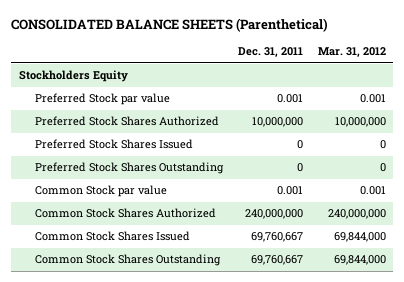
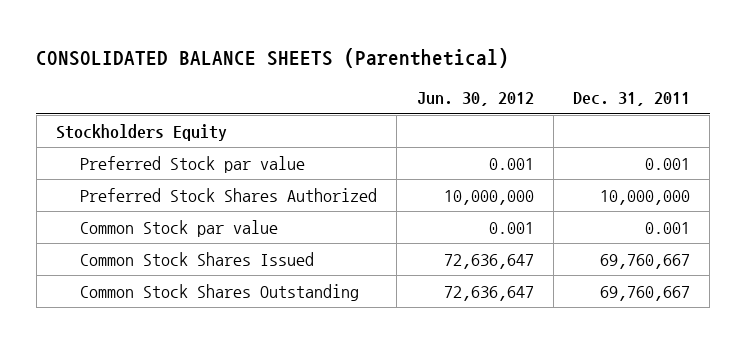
[317,47,386,58] Mar. 31, 2012 -> none
none -> [416,92,534,107] Jun. 30, 2012
[35,139,194,150] Preferred Stock Shares Issued -> none
[35,162,225,175] Preferred Stock Shares Outstanding -> none
[35,208,217,219] Common Stock Shares Authorized -> none

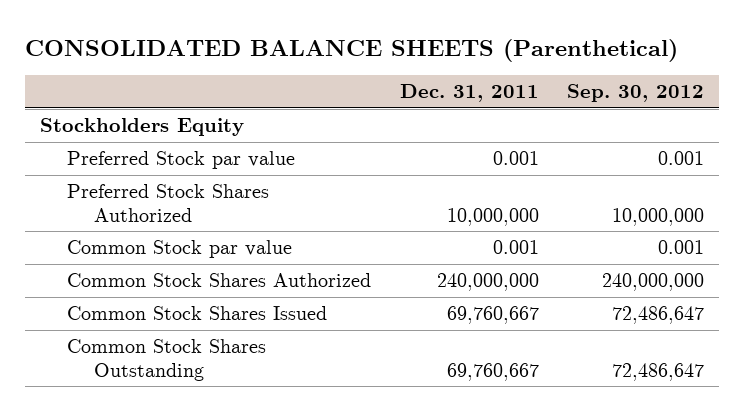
[416,92,534,107] Jun. 30, 2012 -> none
none -> [567,83,705,102] Sep. 30, 2012
none -> [66,272,371,287] Common Stock Shares Authorized

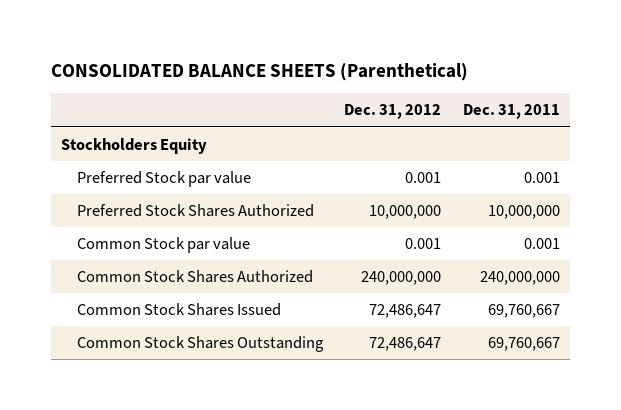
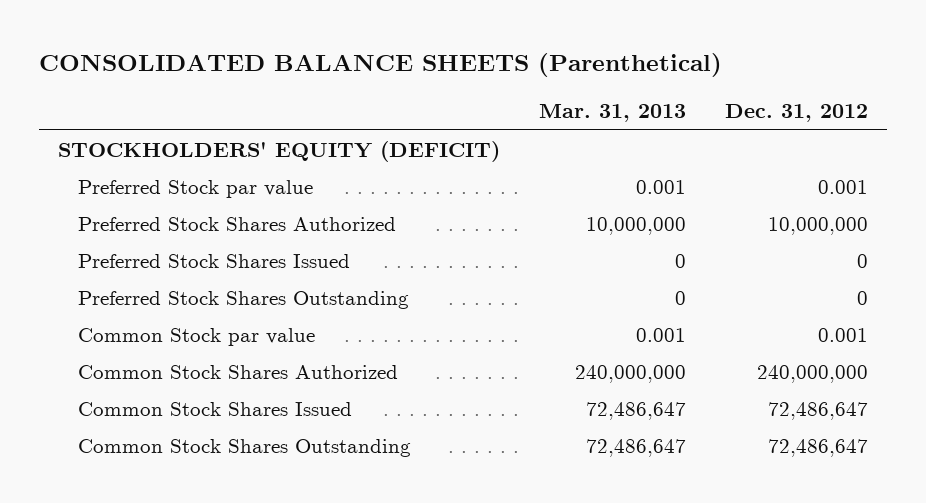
[462,104,560,120] Dec. 31, 2011 -> none
none -> [538,104,686,123] Mar. 31, 2013
[61,138,208,155] Stockholders Equity -> [58,140,501,162] STOCKHOLDERS' EQUITY (DEFICIT)
none -> [78,253,351,268] Preferred Stock Shares Issued
none -> [78,290,410,309] Preferred Stock Shares Outstanding

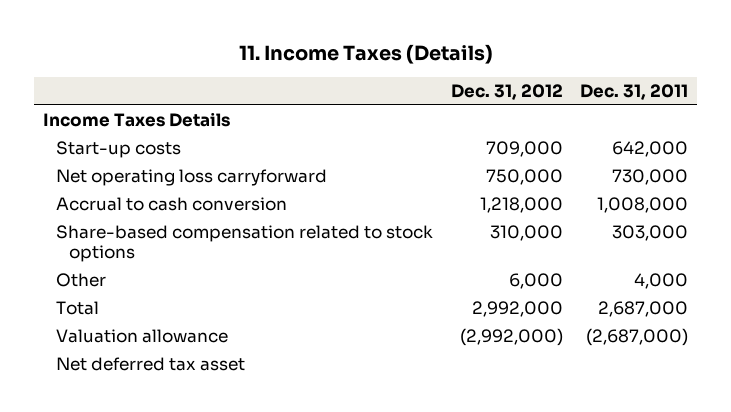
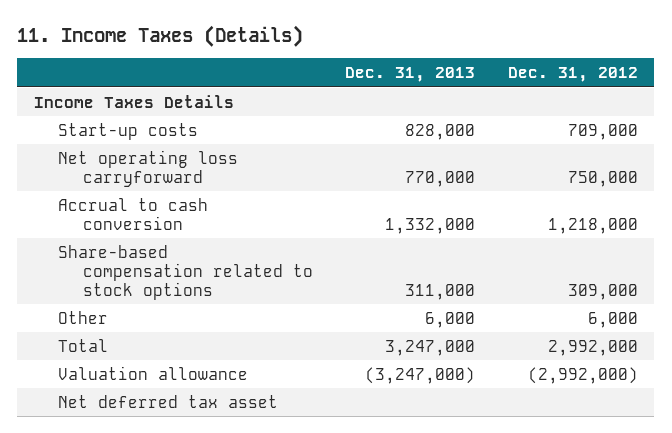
[580,84,689,101] Dec. 31, 2011 -> none
none -> [345,67,476,83] Dec. 31, 2013
[489,225,563,242] 310,000 -> [568,283,639,300] 309,000

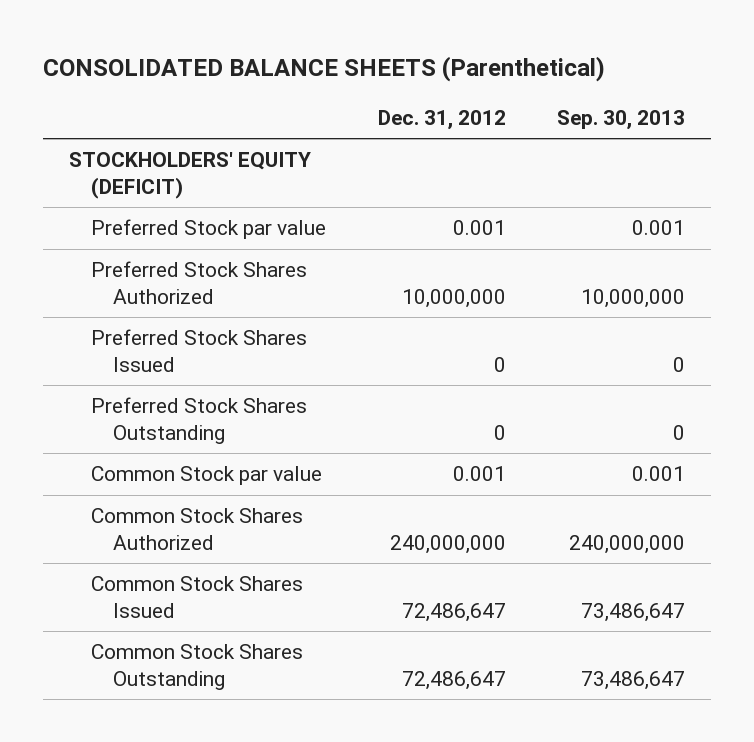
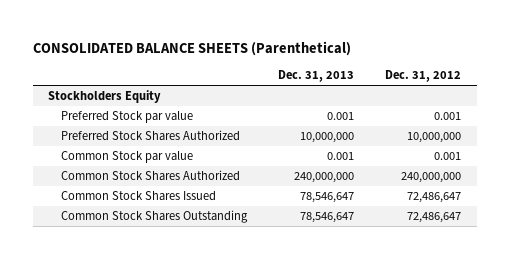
[557,109,686,130] Sep. 30, 2013 -> none
none -> [277,70,354,83] Dec. 31, 2013
[68,152,311,199] STOCKHOLDERS' EQUITY (DEFICIT) -> [48,90,162,104] Stockholders Equity
[91,329,308,372] Preferred Stock Shares Issued -> none
[91,397,308,444] Preferred Stock Shares Outstanding -> none

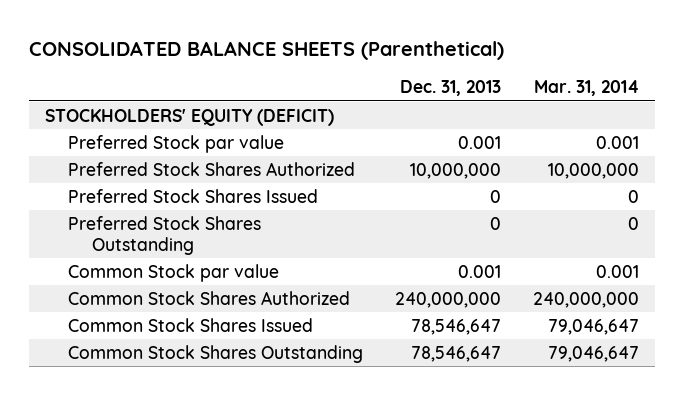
[384,70,461,83] Dec. 31, 2012 -> none
none -> [533,79,639,96] Mar. 31, 2014
[48,90,162,104] Stockholders Equity -> [44,108,334,126] STOCKHOLDERS' EQUITY (DEFICIT)
none -> [68,188,319,203] Preferred Stock Shares Issued
none -> [68,215,262,255] Preferred Stock Shares Outstanding

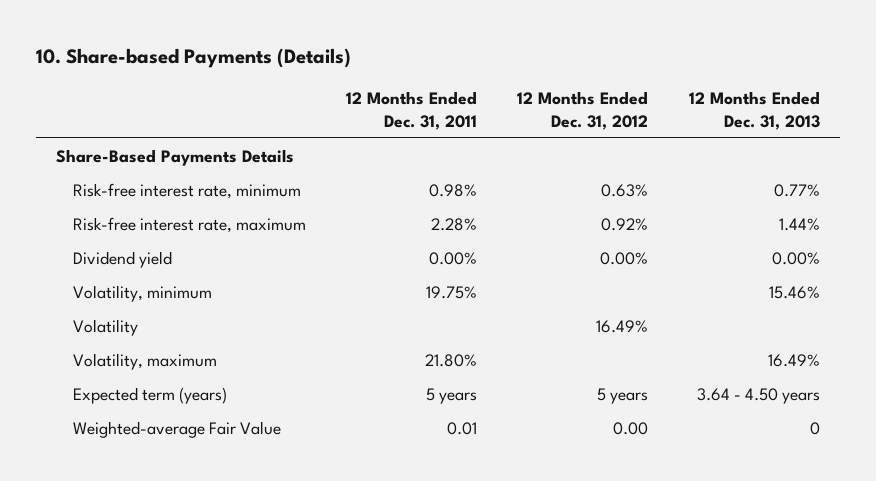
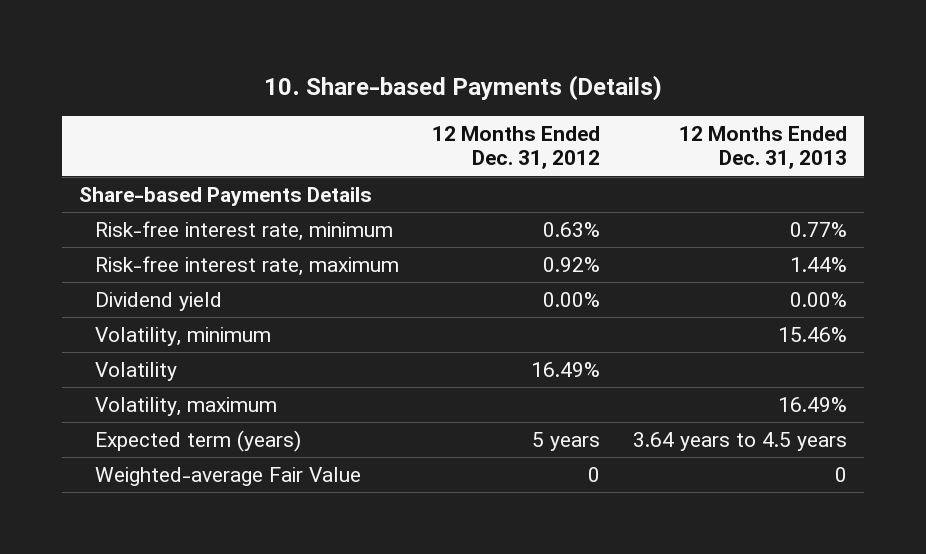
[346,90,478,130] 12 Months Ended Dec. 31, 2011 -> none
[55,148,294,166] Share-Based Payments Details -> [78,186,372,206] Share-based Payments Details
[696,387,820,404] 3.64 - 4.50 years -> [633,431,848,451] 3.64 years to 4.5 years
[613,421,649,435] 0.00 -> [588,466,601,482] 0

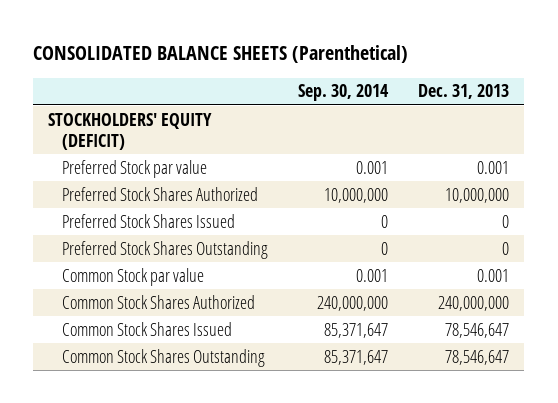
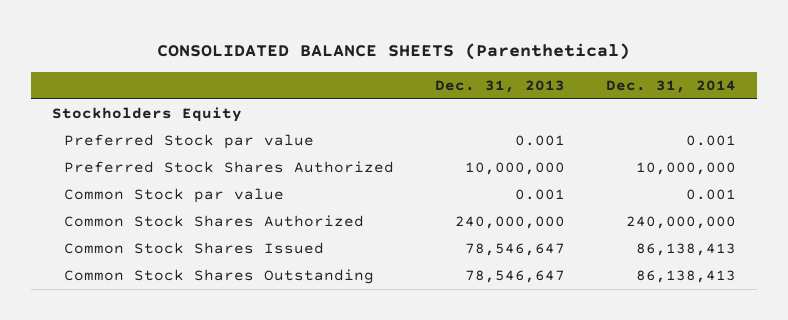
[298,84,390,102] Sep. 30, 2014 -> none
none -> [606,79,737,93] Dec. 31, 2014
[48,112,213,150] STOCKHOLDERS' EQUITY (DEFICIT) -> [51,107,242,123] Stockholders Equity
[61,213,235,228] Preferred Stock Shares Issued -> none
[61,240,268,259] Preferred Stock Shares Outstanding -> none

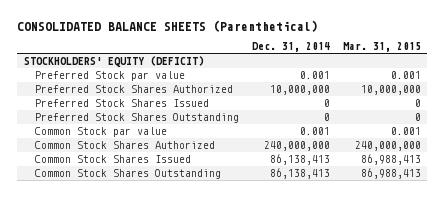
[435,79,566,93] Dec. 31, 2013 -> none
none -> [342,42,421,53] Mar. 31, 2015
[51,107,242,123] Stockholders Equity -> [23,55,204,67] STOCKHOLDERS' EQUITY (DEFICIT)
none -> [34,98,209,107] Preferred Stock Shares Issued
none -> [34,112,239,123] Preferred Stock Shares Outstanding

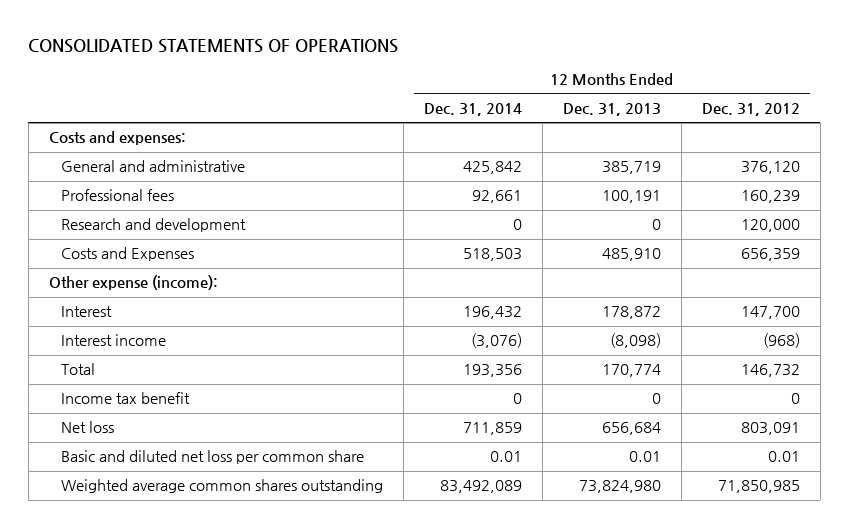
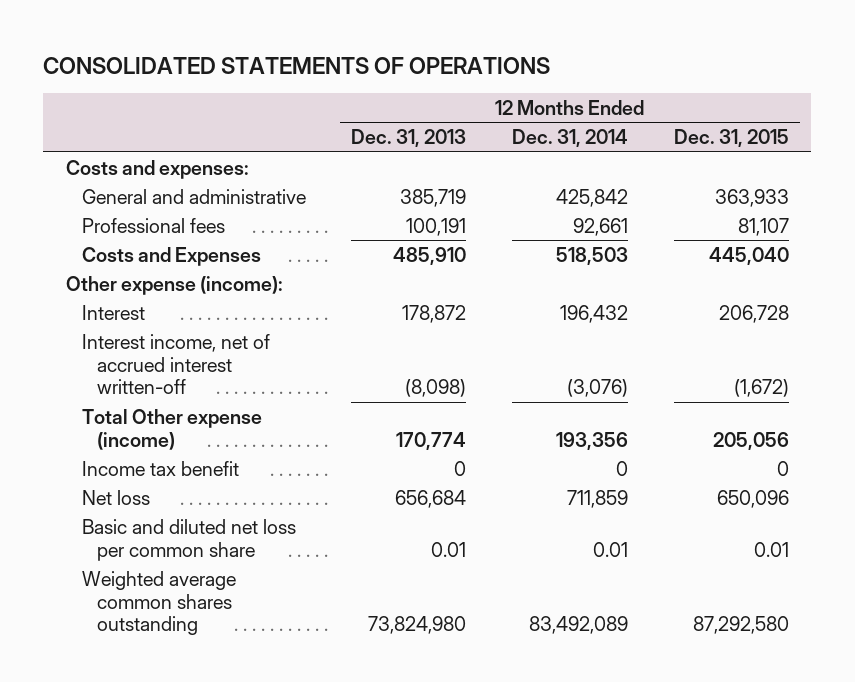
[701,102,800,116] Dec. 31, 2012 -> none
none -> [673,129,789,148] Dec. 31, 2015
[61,218,247,233] Research and development -> none
[61,334,167,347] Interest income -> [81,333,270,395] Interest income, net of accrued interest written-off
[61,363,96,376] Total -> [81,408,262,450] Total Other expense (income)

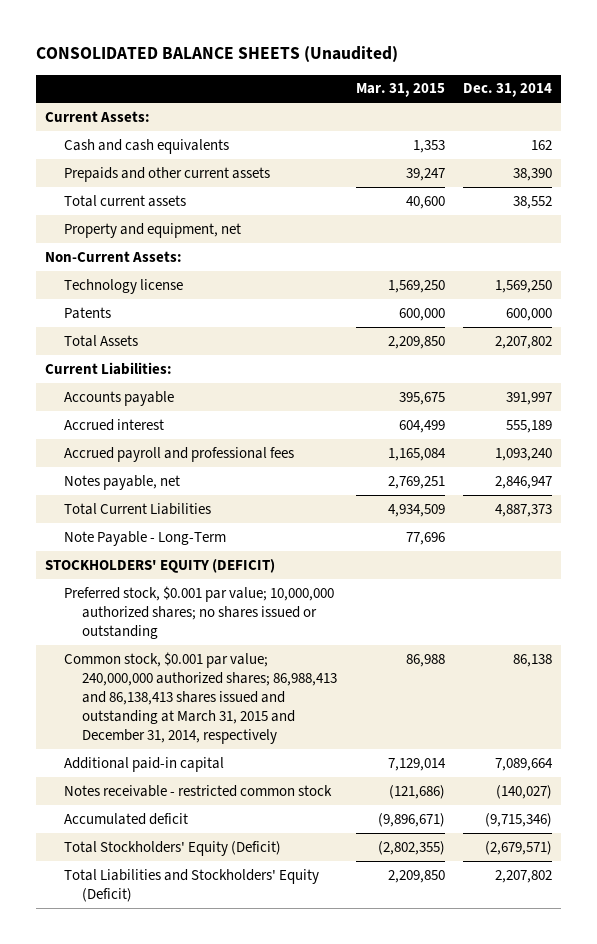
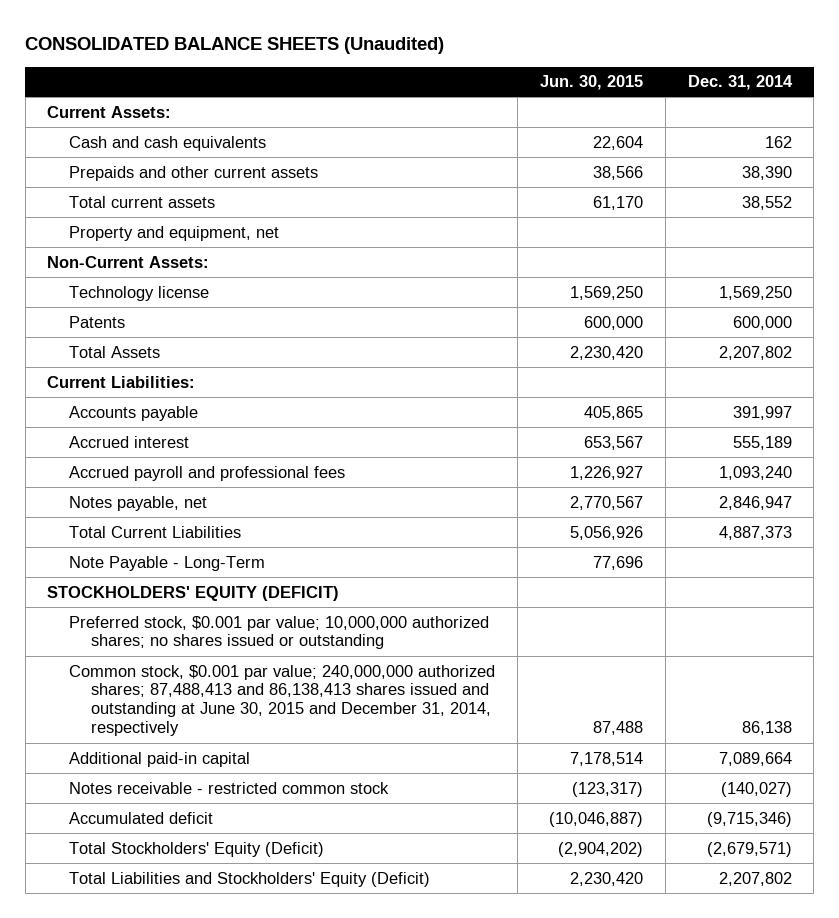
[355,83,445,98] Mar. 31, 2015 -> none
none -> [539,75,643,91] Jun. 30, 2015
[63,651,338,745] Common stock, $0.001 par value; 240,000,000 authorized shares; 86,988,413 and 86,138,413 shares issued and outstanding at March 31, 2015 and December 31, 2014, respectively -> [69,664,496,737] Common stock, $0.001 par value; 240,000,000 authorized shares; 87,488,413 and 86,138,413 shares issued and outstanding at June 30, 2015 and December 31, 2014, respectively

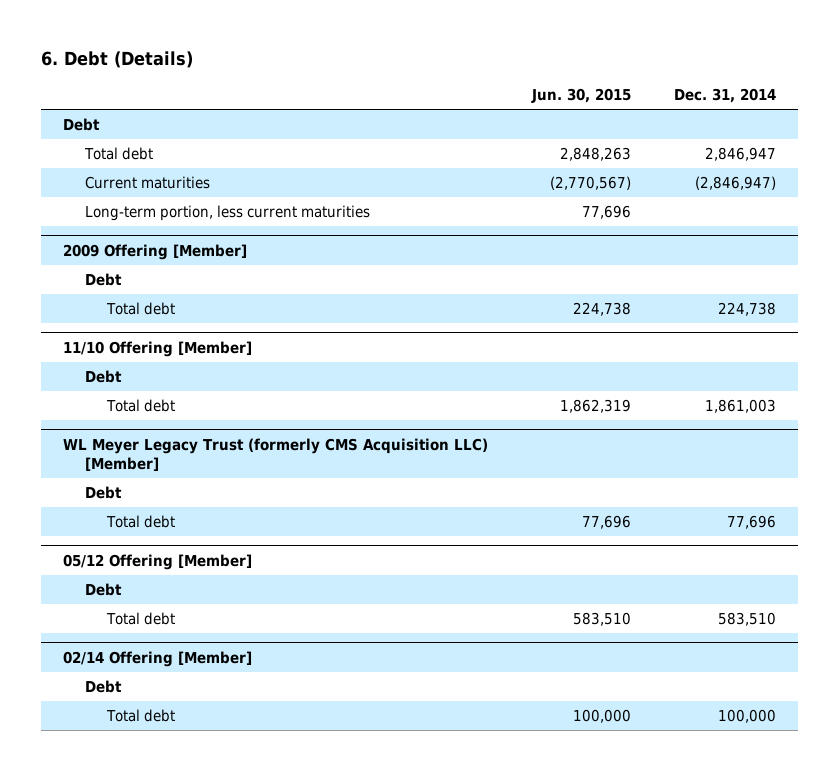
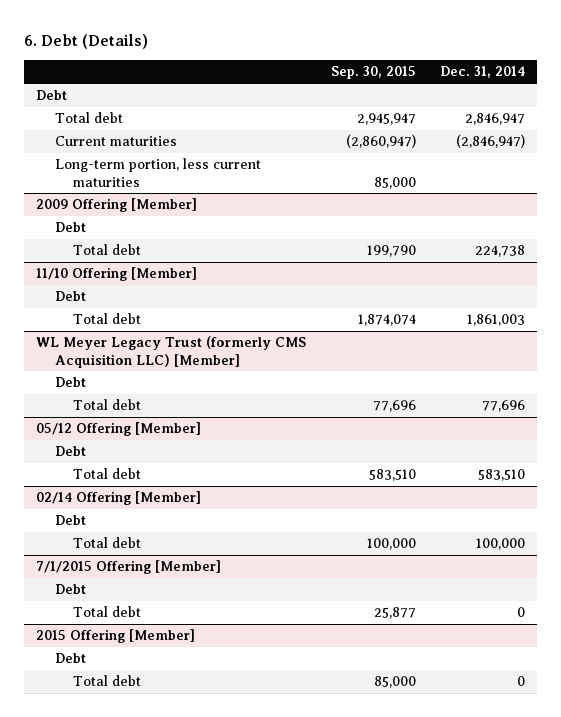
[530,88,631,104] Jun. 30, 2015 -> none
none -> [330,66,416,80] Sep. 30, 2015
none -> [36,560,222,575] 7/1/2015 Offering [Member]
none -> [54,584,86,595] Debt
none -> [72,606,141,618] Total debt
none -> [36,629,196,644] 2015 Offering [Member]
none -> [54,653,86,664] Debt
none -> [72,675,141,687] Total debt

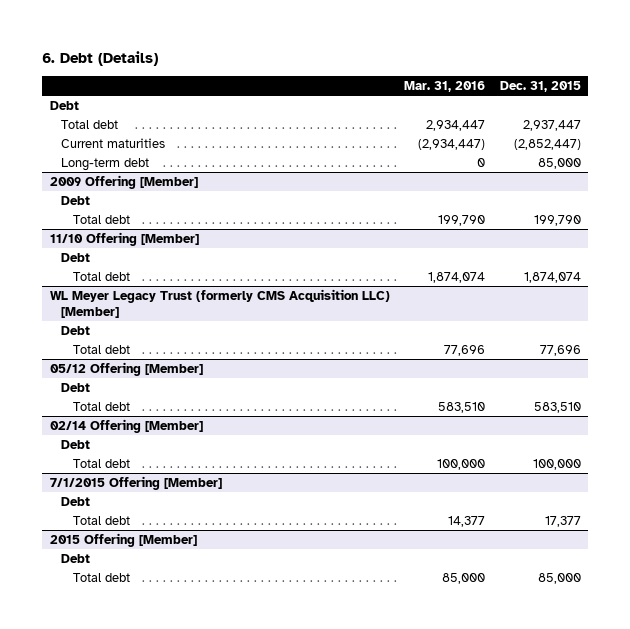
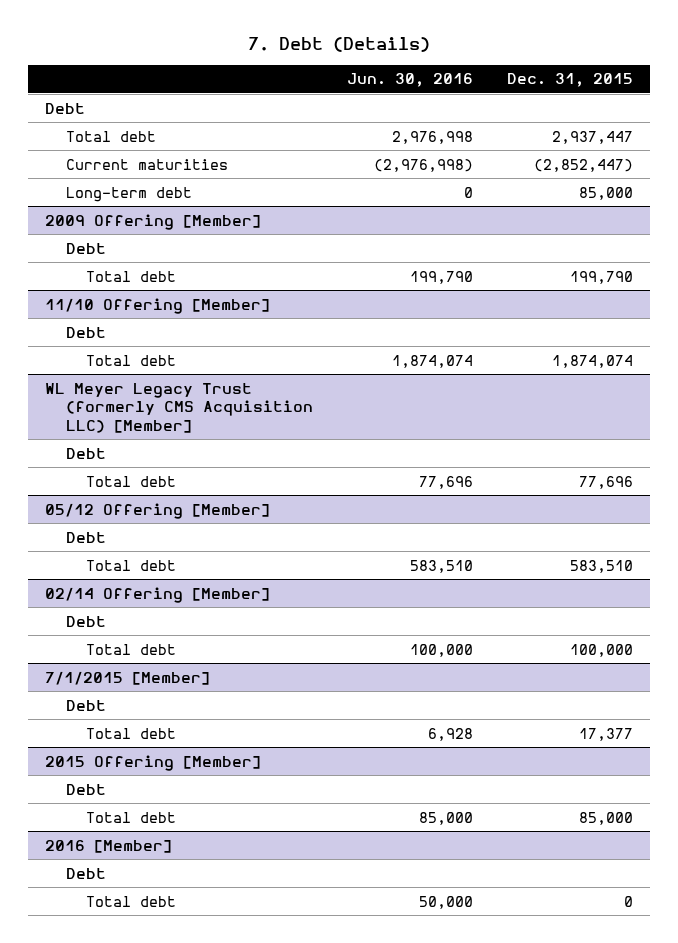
[42,50,159,66] 6. Debt (Details) -> [247,37,430,53] 7. Debt (Details)
[404,80,486,92] Mar. 31, 2016 -> none
none -> [346,73,473,88] Jun. 30, 2016
[49,476,222,491] 7/1/2015 Offering [Member] -> [44,670,210,685] 7/1/2015 [Member]
none -> [44,839,172,853] 2016 [Member]
none -> [65,867,106,879] Debt
none -> [86,895,177,907] Total debt

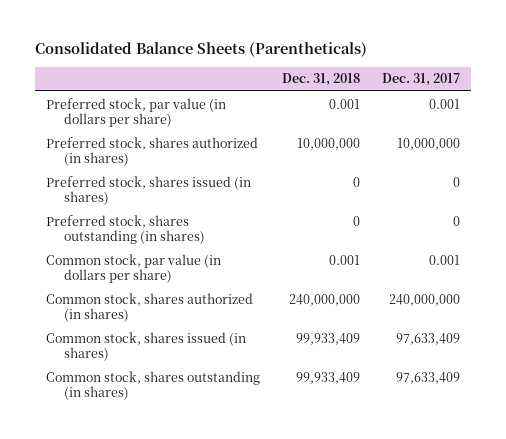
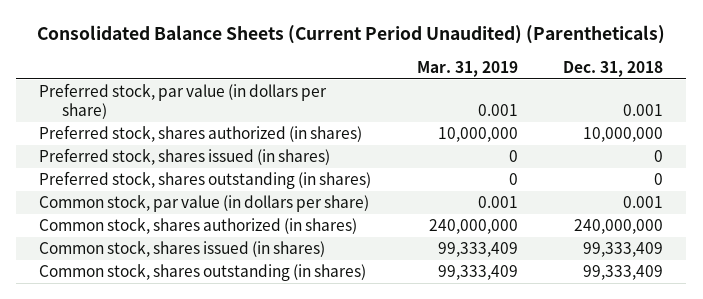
[34,42,367,58] Consolidated Balance Sheets (Parentheticals) -> [37,25,666,45] Consolidated Balance Sheets (Current Period Unaudited) (Parentheticals)
[382,73,461,87] Dec. 31, 2017 -> none
none -> [416,60,518,77] Mar. 31, 2019
[295,332,360,345] 99,933,409 -> [583,242,664,258] 99,333,409
[295,371,360,384] 99,933,409 -> [583,265,664,281] 99,333,409

